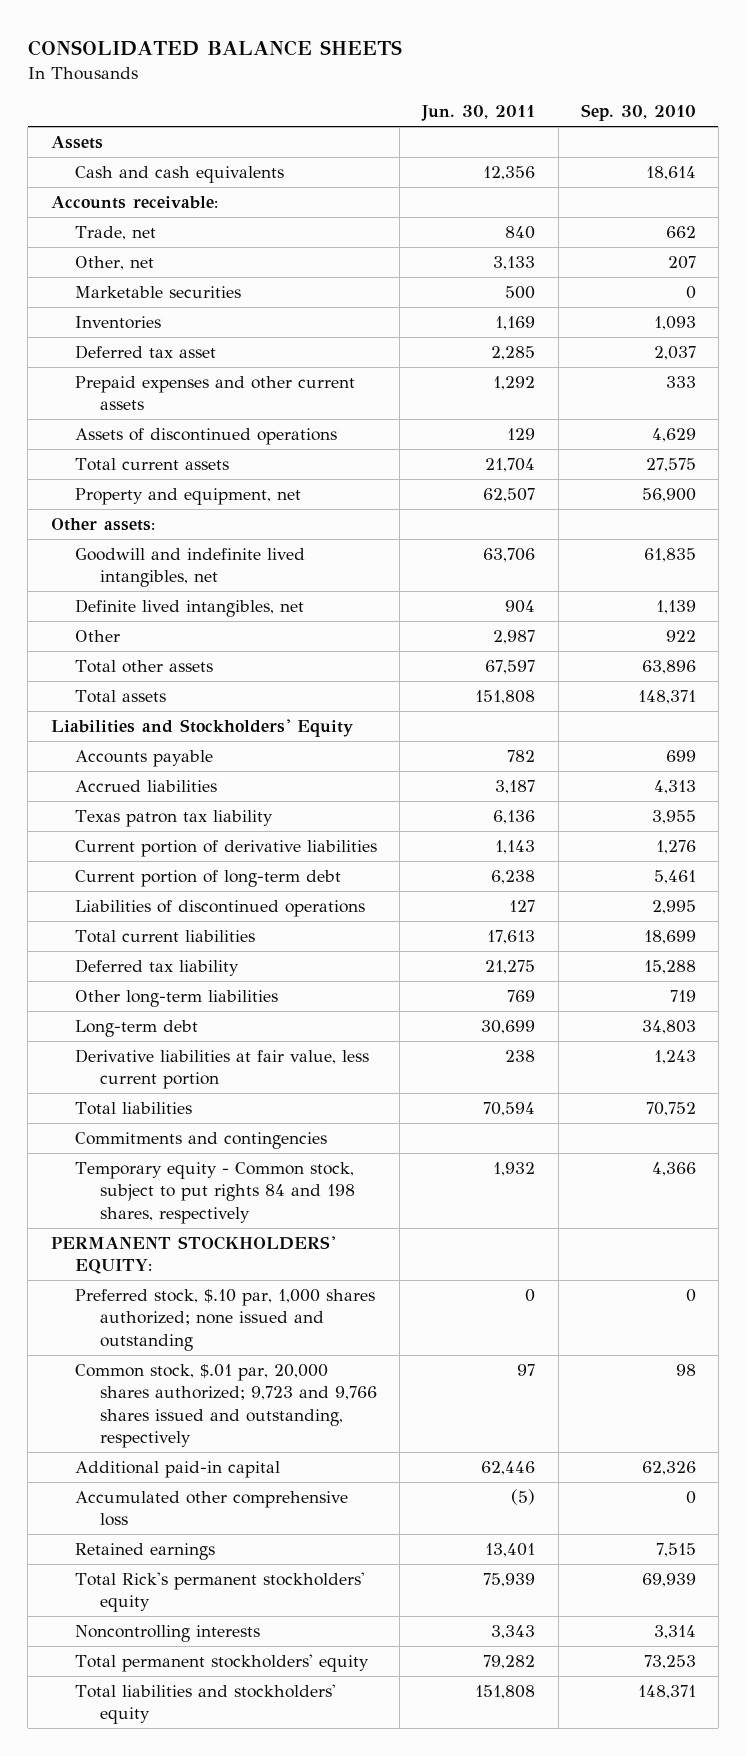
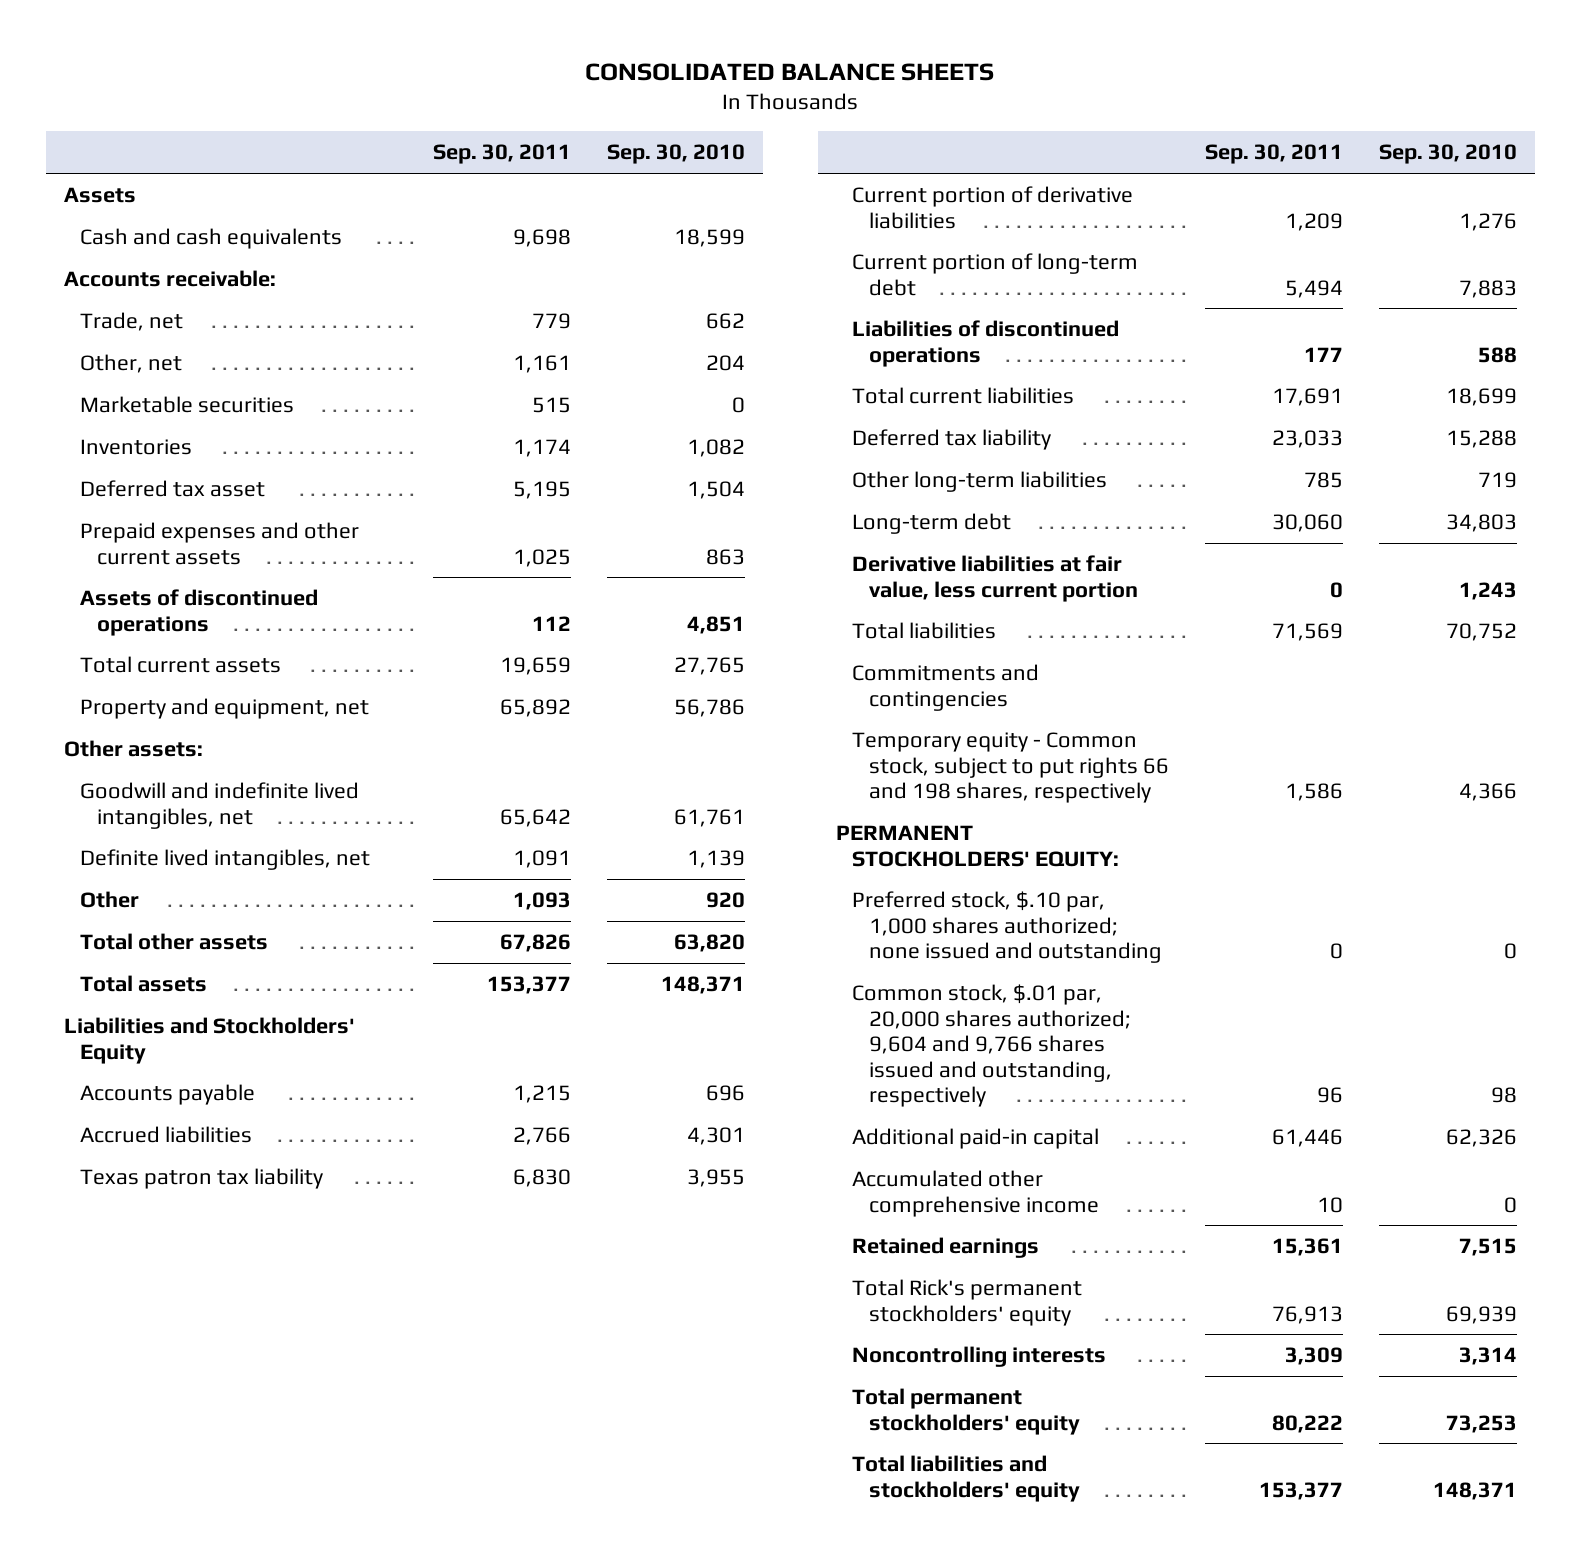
[421,105,536,122] Jun. 30, 2011 -> none
none -> [432,144,571,165] Sep. 30, 2011
[645,166,696,181] 18,614 -> [673,229,745,248] 18,599
[667,256,696,270] 207 -> [705,355,745,372] 204
[653,316,696,331] 1,093 -> [686,439,745,458] 1,082
[653,346,696,361] 2,037 -> [686,481,745,500] 1,504
[665,376,696,389] 333 -> [705,548,745,565] 863
[651,428,696,443] 4,629 -> [686,615,745,634] 4,851
[645,458,696,473] 27,575 -> [673,657,745,676] 27,765
[641,488,696,503] 56,900 -> [673,699,745,718] 56,786
[643,548,696,563] 61,835 -> [673,808,745,827] 61,761
[665,630,696,643] 922 -> [705,892,745,909] 920
[641,660,696,675] 63,896 -> [673,934,745,953] 63,820
[665,750,696,763] 699 -> [705,1085,745,1102] 696
[653,780,696,795] 4,313 -> [686,1127,745,1146] 4,301
[653,870,696,885] 5,461 -> [1458,279,1517,298] 7,883
[651,900,696,915] 2,995 -> [1477,346,1517,363] 588
[75,1162,355,1224] Temporary equity - Common stock, subject to put rights 84 and 198 shares, respectively -> [852,732,1169,804] Temporary equity - Common stock, subject to put rights 66 and 198 shares, respectively
[75,1364,377,1449] Common stock, $.01 par, 20,000 shares authorized; 9,723 and 9,766 shares issued and outstanding, respectively -> [852,984,1131,1108] Common stock, $.01 par, 20,000 shares authorized; 9,604 and 9,766 shares issued and outstanding, respectively
[75,1491,349,1527] Accumulated other comprehensive loss -> [852,1170,1099,1217] Accumulated other comprehensive income

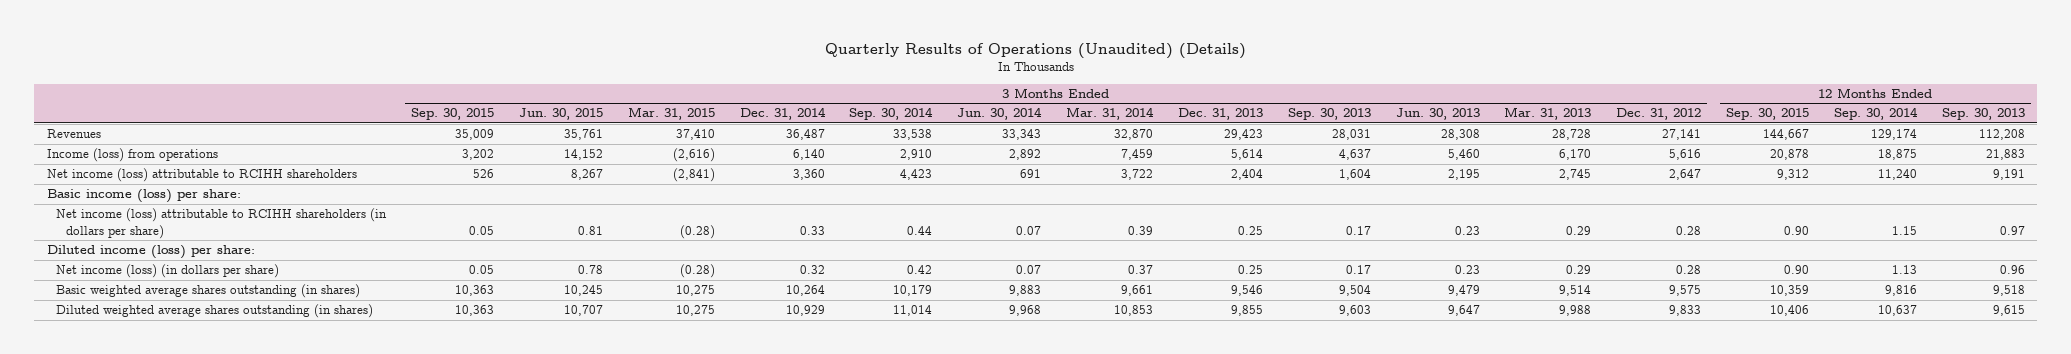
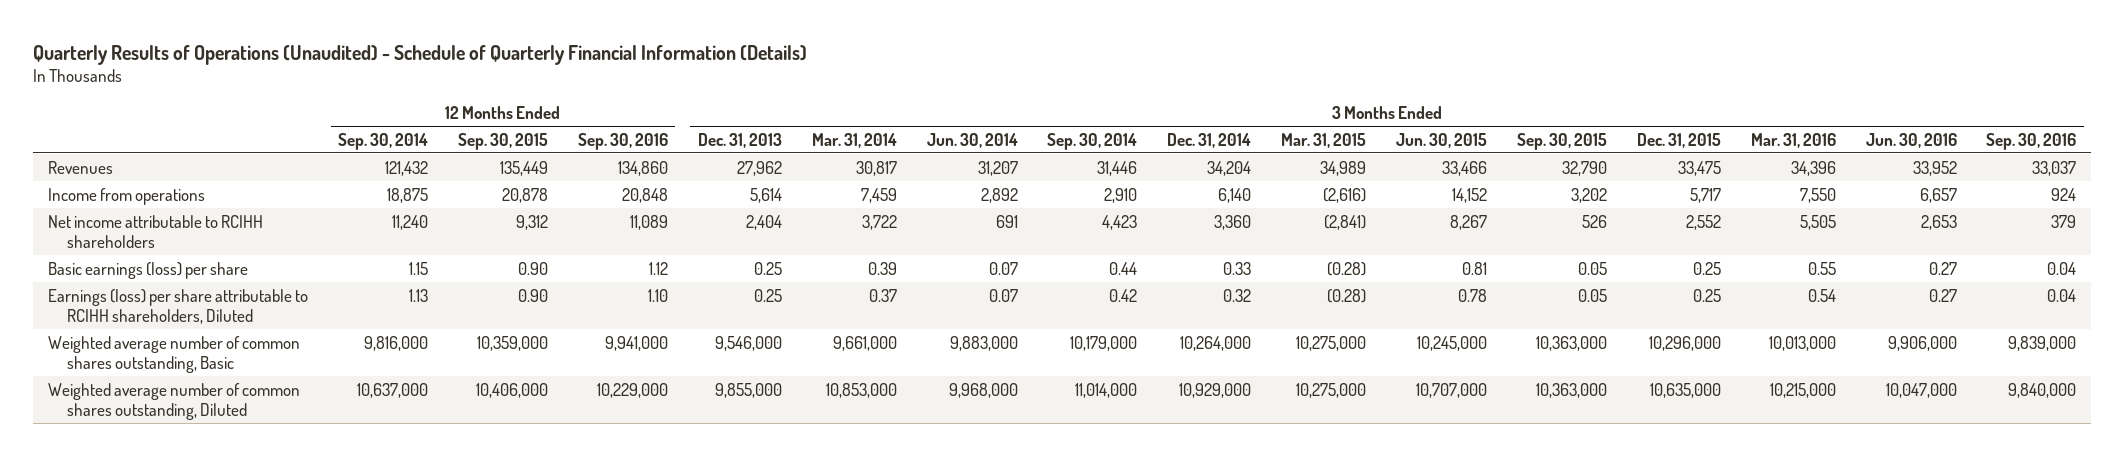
[824,42,1246,59] Quarterly Results of Operations (Unaudited) (Details) -> [33,44,808,65] Quarterly Results of Operations (Unaudited) - Schedule of Quarterly Financial Information (Details)
[1287,108,1371,121] Sep. 30, 2013 -> none
[1395,108,1480,121] Jun. 30, 2013 -> none
[1504,107,1592,121] Mar. 31, 2013 -> none
[1616,108,1702,121] Dec. 31, 2012 -> none
[1941,108,2025,121] Sep. 30, 2013 -> none
none -> [577,132,668,150] Sep. 30, 2016
none -> [1636,132,1721,148] Dec. 31, 2015
none -> [1750,132,1836,148] Mar. 31, 2016
none -> [1865,132,1957,148] Jun. 30, 2016
none -> [1986,132,2077,150] Sep. 30, 2016
[46,189,241,204] Basic income (loss) per share: -> none
[46,245,255,260] Diluted income (loss) per share: -> none
[455,129,495,141] 35,009 -> [1561,160,1607,176] 32,790
[563,129,603,141] 35,761 -> [1442,160,1488,176] 33,466
[675,129,715,141] 37,410 -> [1320,160,1367,176] 34,989
[785,129,825,141] 36,487 -> [1207,160,1252,176] 34,204
[893,129,933,141] 33,538 -> [1097,160,1138,176] 31,446
[1002,129,1042,141] 33,343 -> [977,160,1018,176] 31,207
[1114,129,1154,141] 32,870 -> [855,160,897,176] 30,817
[1223,129,1263,141] 29,423 -> [736,160,782,176] 27,962
[1763,129,1810,141] 144,667 -> [500,160,549,176] 135,449
[1870,129,1917,141] 129,174 -> [385,160,429,176] 121,432
[46,148,218,163] Income (loss) from operations -> [48,187,206,205] Income from operations
[46,168,357,183] Net income (loss) attributable to RCIHH shareholders -> [48,214,264,248] Net income attributable to RCIHH shareholders
[56,208,388,239] Net income (loss) attributable to RCIHH shareholders (in dollars per share) -> [48,261,249,279] Basic earnings (loss) per share
[56,264,280,279] Net income (loss) (in dollars per share) -> [48,288,309,324] Earnings (loss) per share attributable to RCIHH shareholders, Diluted
[56,284,361,299] Basic weighted average shares outstanding (in shares) -> [48,335,301,373] Weighted average number of common shares outstanding, Basic
[455,285,495,297] 10,363 -> [1535,335,1607,351] 10,363,000
[563,285,603,297] 10,245 -> [1417,335,1488,351] 10,245,000
[675,285,715,297] 10,275 -> [1296,335,1367,351] 10,275,000
[785,285,825,297] 10,264 -> [1180,335,1252,351] 10,264,000
[893,285,933,297] 10,179 -> [1070,335,1138,351] 10,179,000
[1009,285,1042,297] 9,883 -> [949,335,1018,351] 9,883,000
[1121,285,1154,297] 9,661 -> [832,335,897,351] 9,661,000
[1230,285,1263,297] 9,546 -> [714,335,782,351] 9,546,000
[1770,285,1810,297] 10,359 -> [477,335,549,351] 10,359,000
[1884,285,1917,297] 9,816 -> [364,335,429,351] 9,816,000
[56,304,374,319] Diluted weighted average shares outstanding (in shares) -> [48,382,301,420] Weighted average number of common shares outstanding, Diluted
[455,305,495,317] 10,363 -> [1535,382,1607,398] 10,363,000
[563,305,603,317] 10,707 -> [1416,382,1488,398] 10,707,000
[675,305,715,317] 10,275 -> [1296,382,1367,398] 10,275,000
[785,305,825,317] 10,929 -> [1179,382,1252,398] 10,929,000
[893,305,933,317] 11,014 -> [1075,382,1138,398] 11,014,000
[1009,305,1042,317] 9,968 -> [948,382,1018,398] 9,968,000
[1114,305,1154,317] 10,853 -> [825,382,897,398] 10,853,000
[1230,305,1263,317] 9,855 -> [714,382,782,398] 9,855,000
[1770,305,1810,317] 10,406 -> [476,382,549,398] 10,406,000
[1877,305,1917,317] 10,637 -> [357,382,429,398] 10,637,000

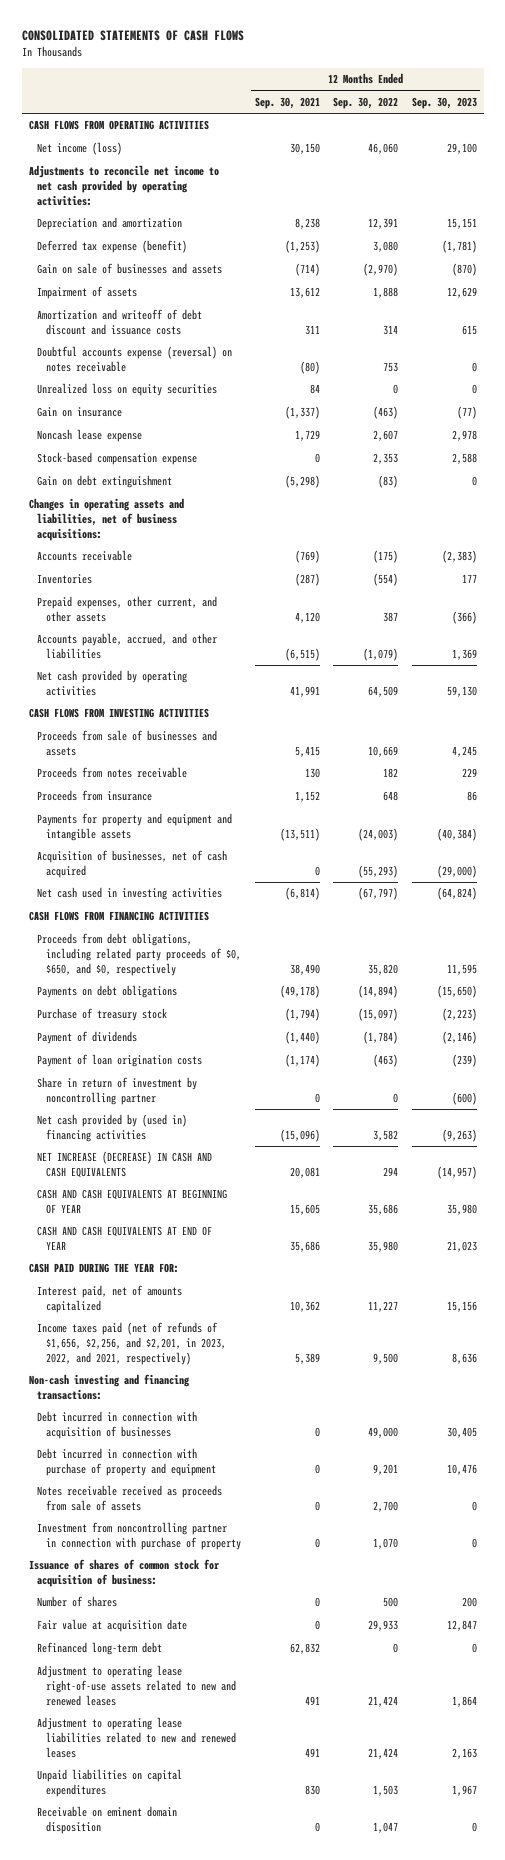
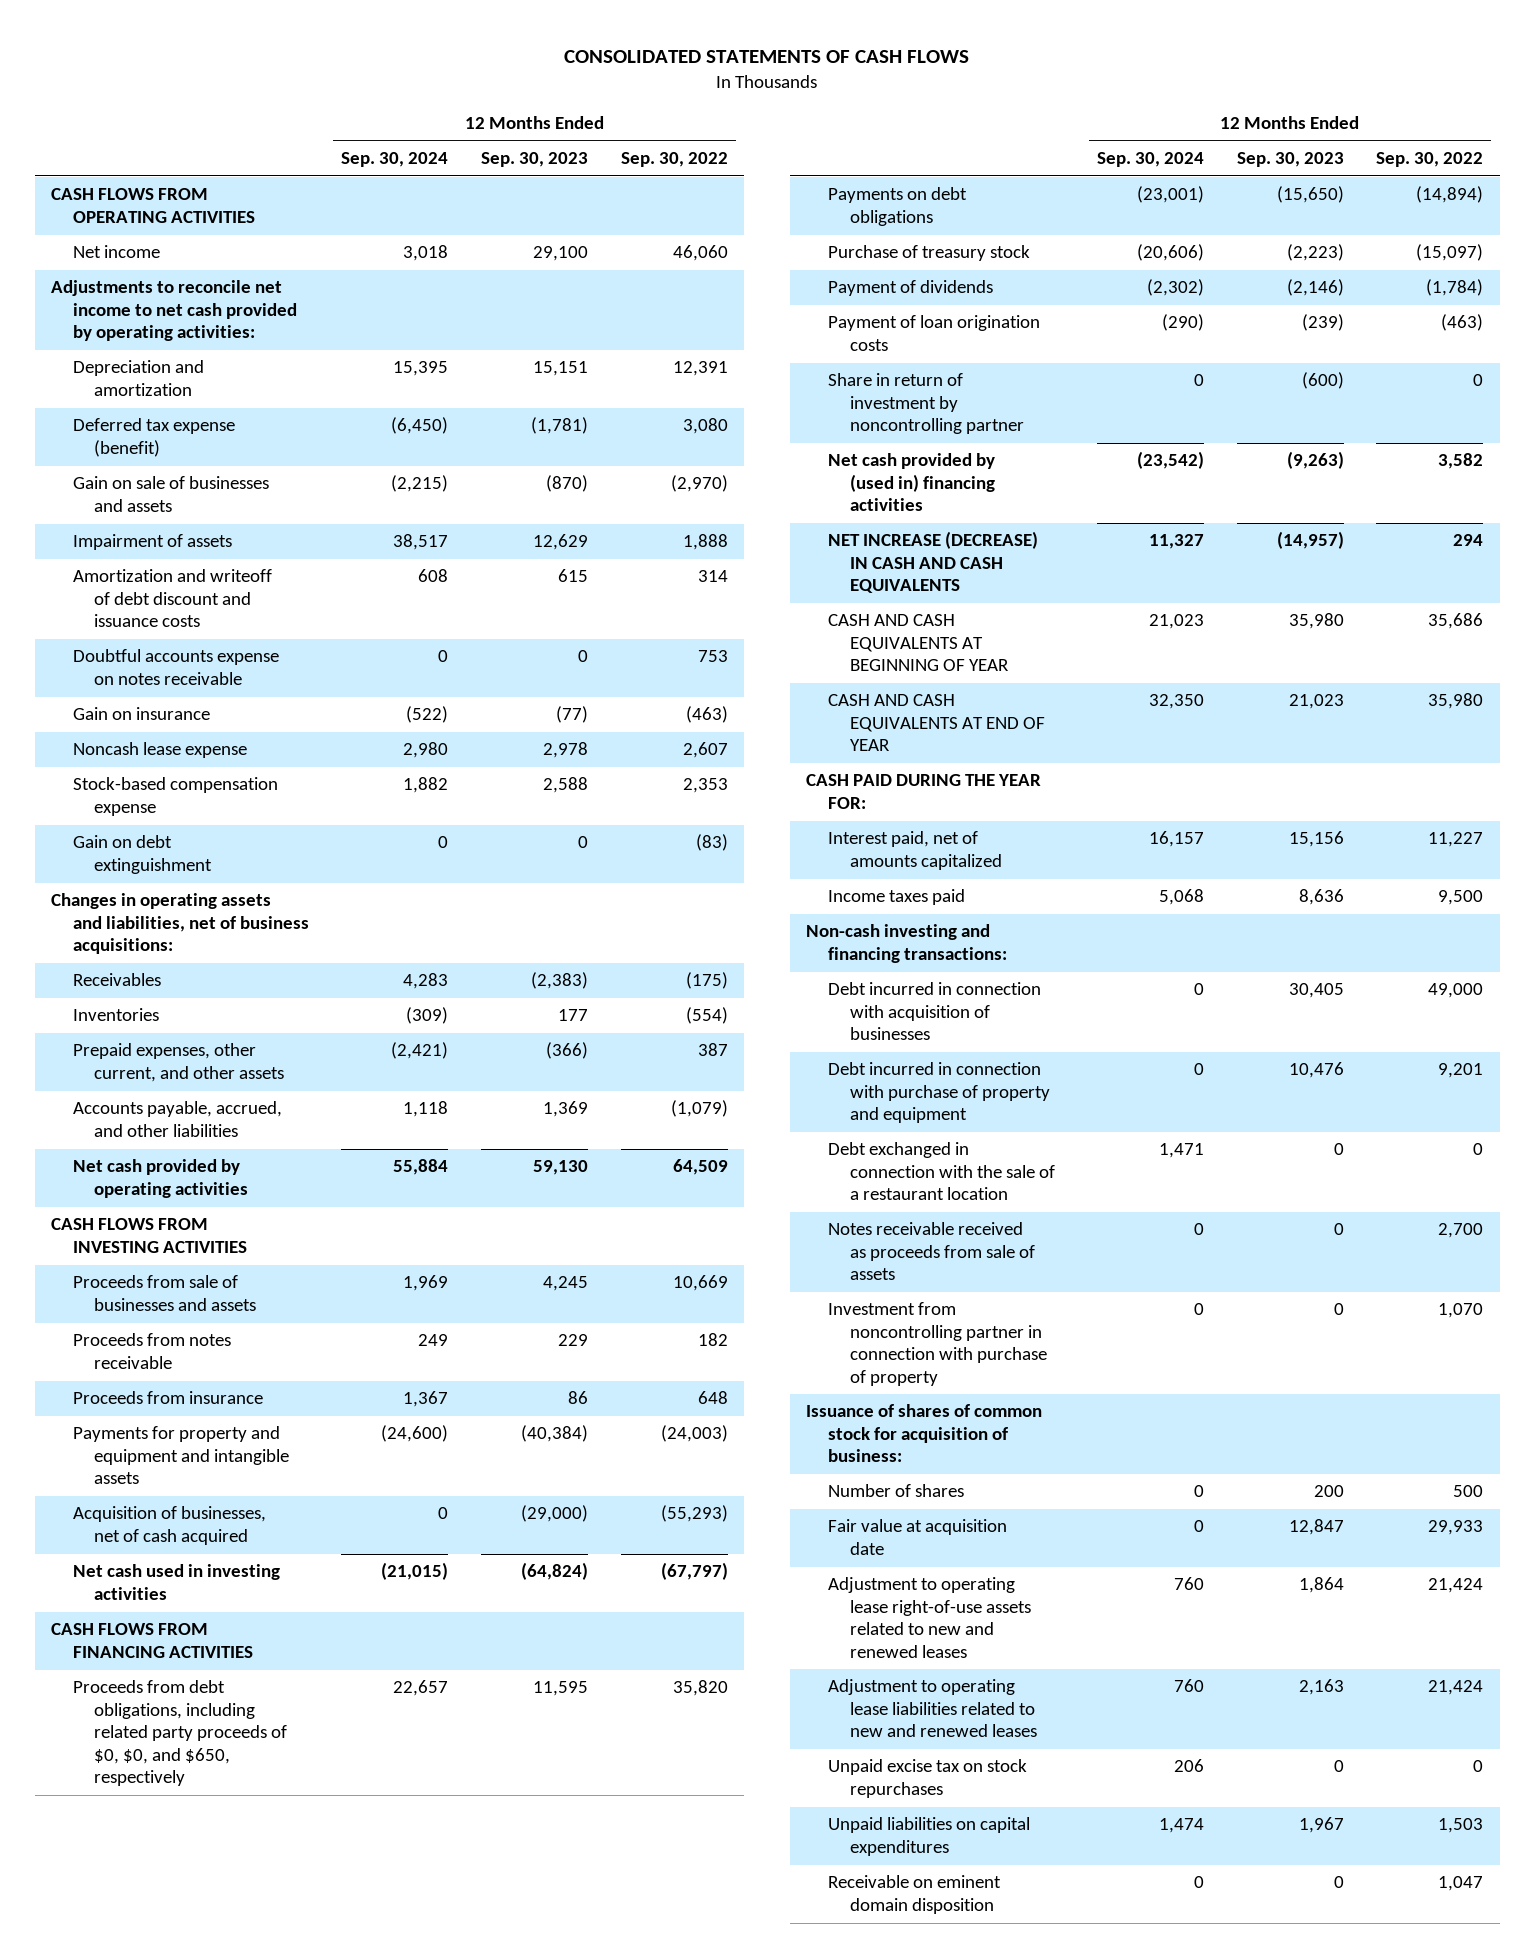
[254,96,320,109] Sep. 30, 2021 -> none
none -> [341,152,449,168] Sep. 30, 2024
[37,142,123,156] Net income (loss) -> [72,245,160,259] Net income
[37,383,218,397] Unrealized loss on equity securities -> none
[37,346,233,373] Doubtful accounts expense (reversal) on notes receivable -> [72,649,279,685] Doubtful accounts expense on notes receivable
[37,550,133,562] Accounts receivable -> [72,973,161,987] Receivables
[37,933,242,977] Proceeds from debt obligations, including related party proceeds of $0, $650, and $0, respectively -> [72,1680,288,1787] Proceeds from debt obligations, including related party proceeds of $0, $0, and $650, respectively
[37,1322,227,1366] Income taxes paid (net of refunds of $1,656, $2,256, and $2,201, in 2023, 2022, and 2021, respectively) -> [828,889,966,906] Income taxes paid
none -> [828,1142,1055,1201] Debt exchanged in connection with the sale of a restaurant location
[37,1642,163,1656] Refinanced long-term debt -> none
none -> [828,1759,1028,1798] Unpaid excise tax on stock repurchases

